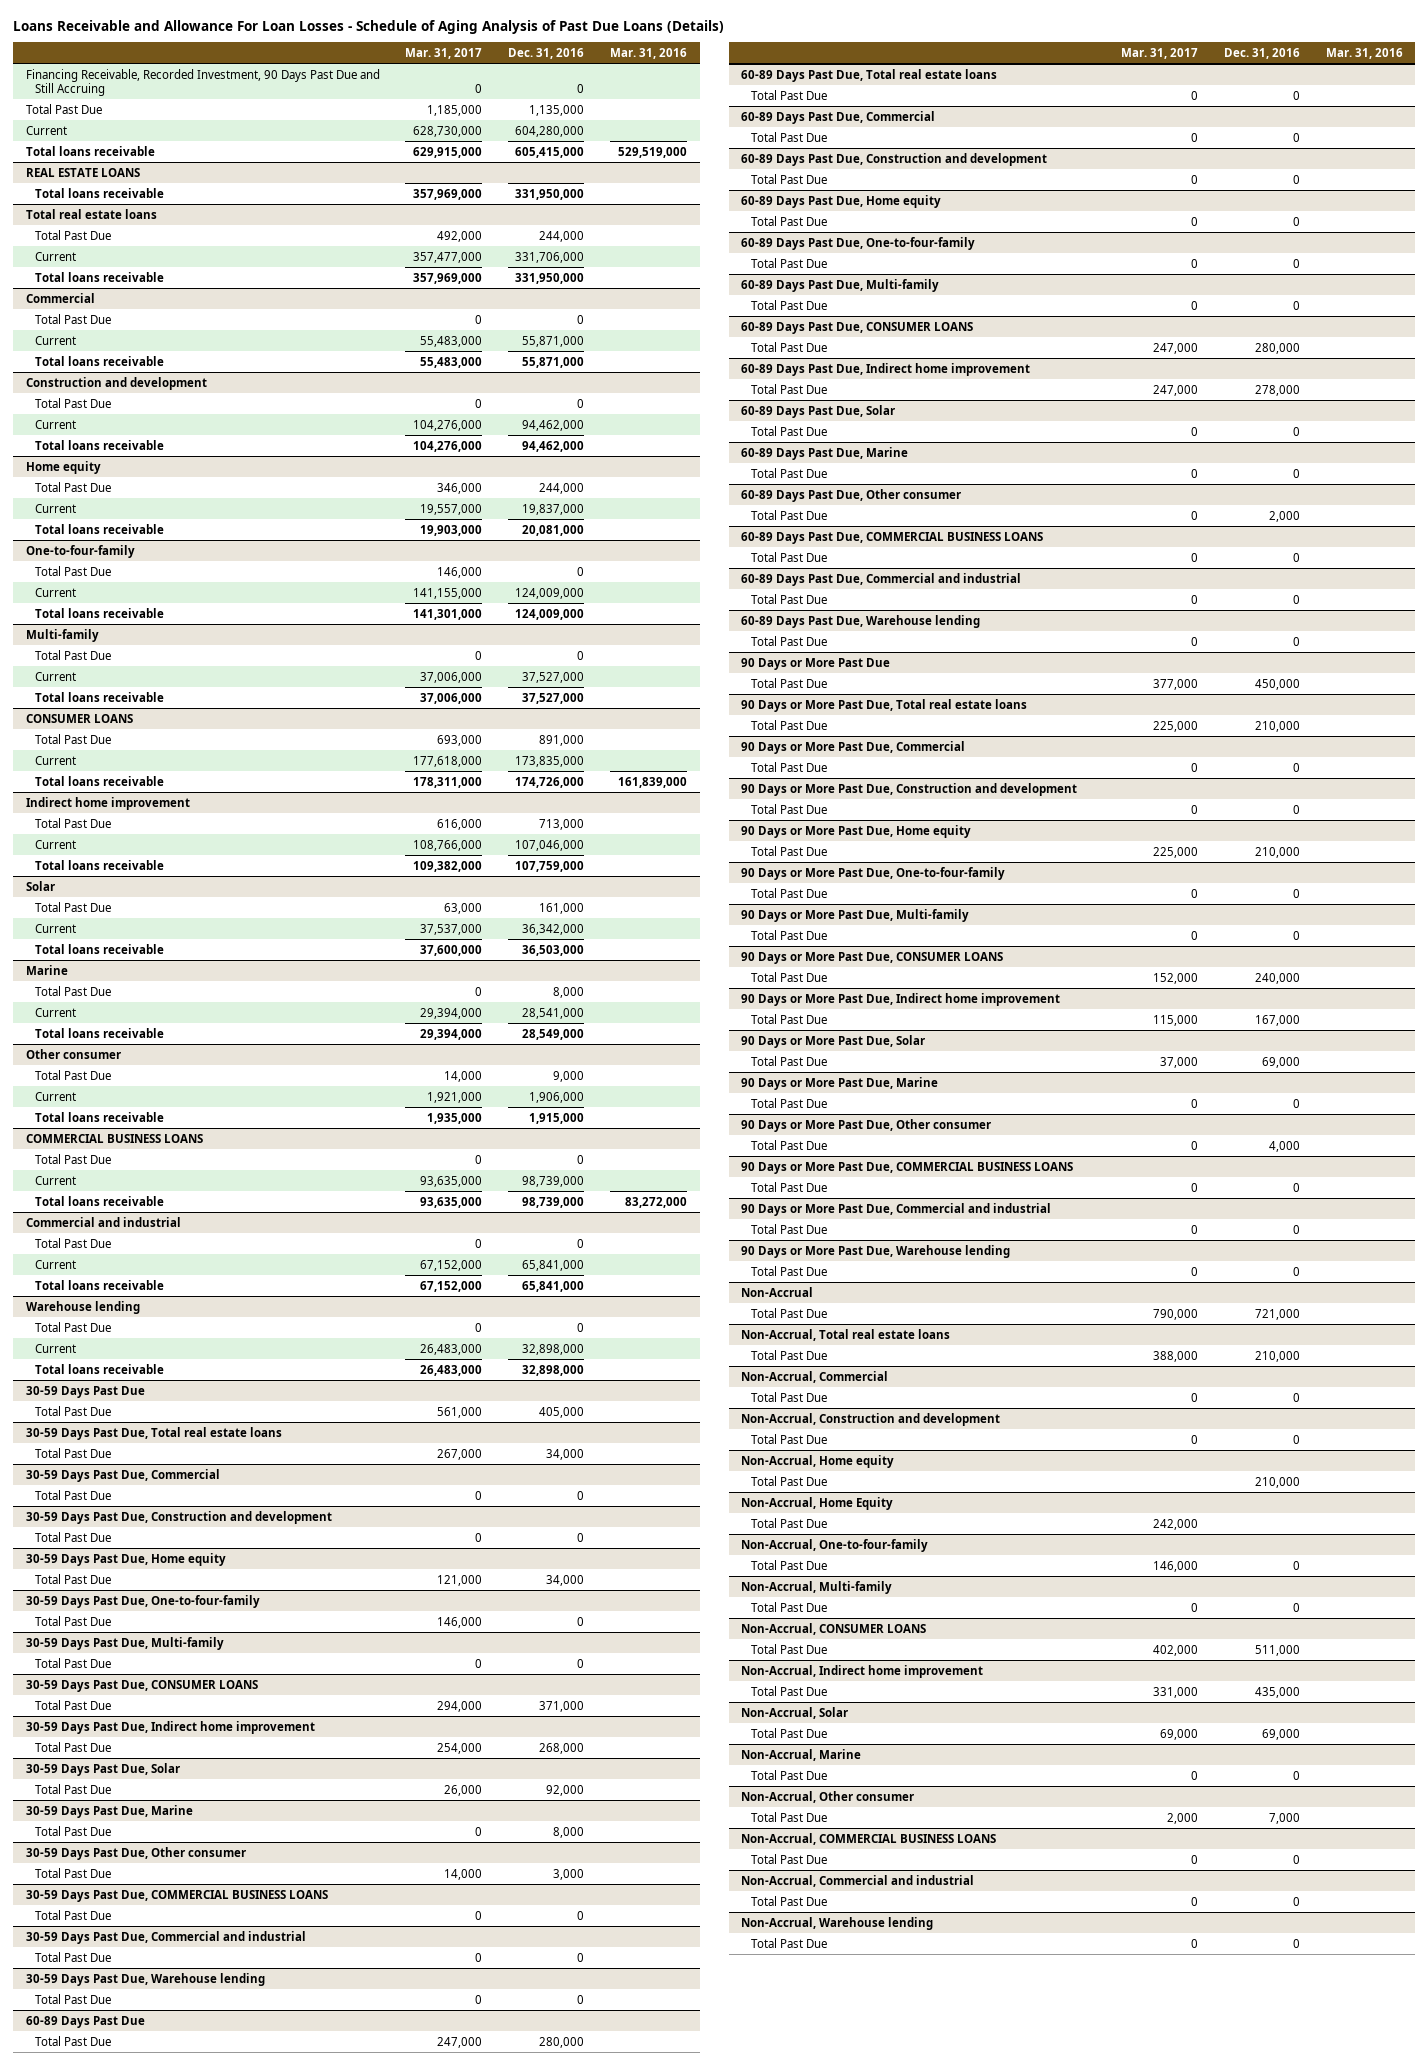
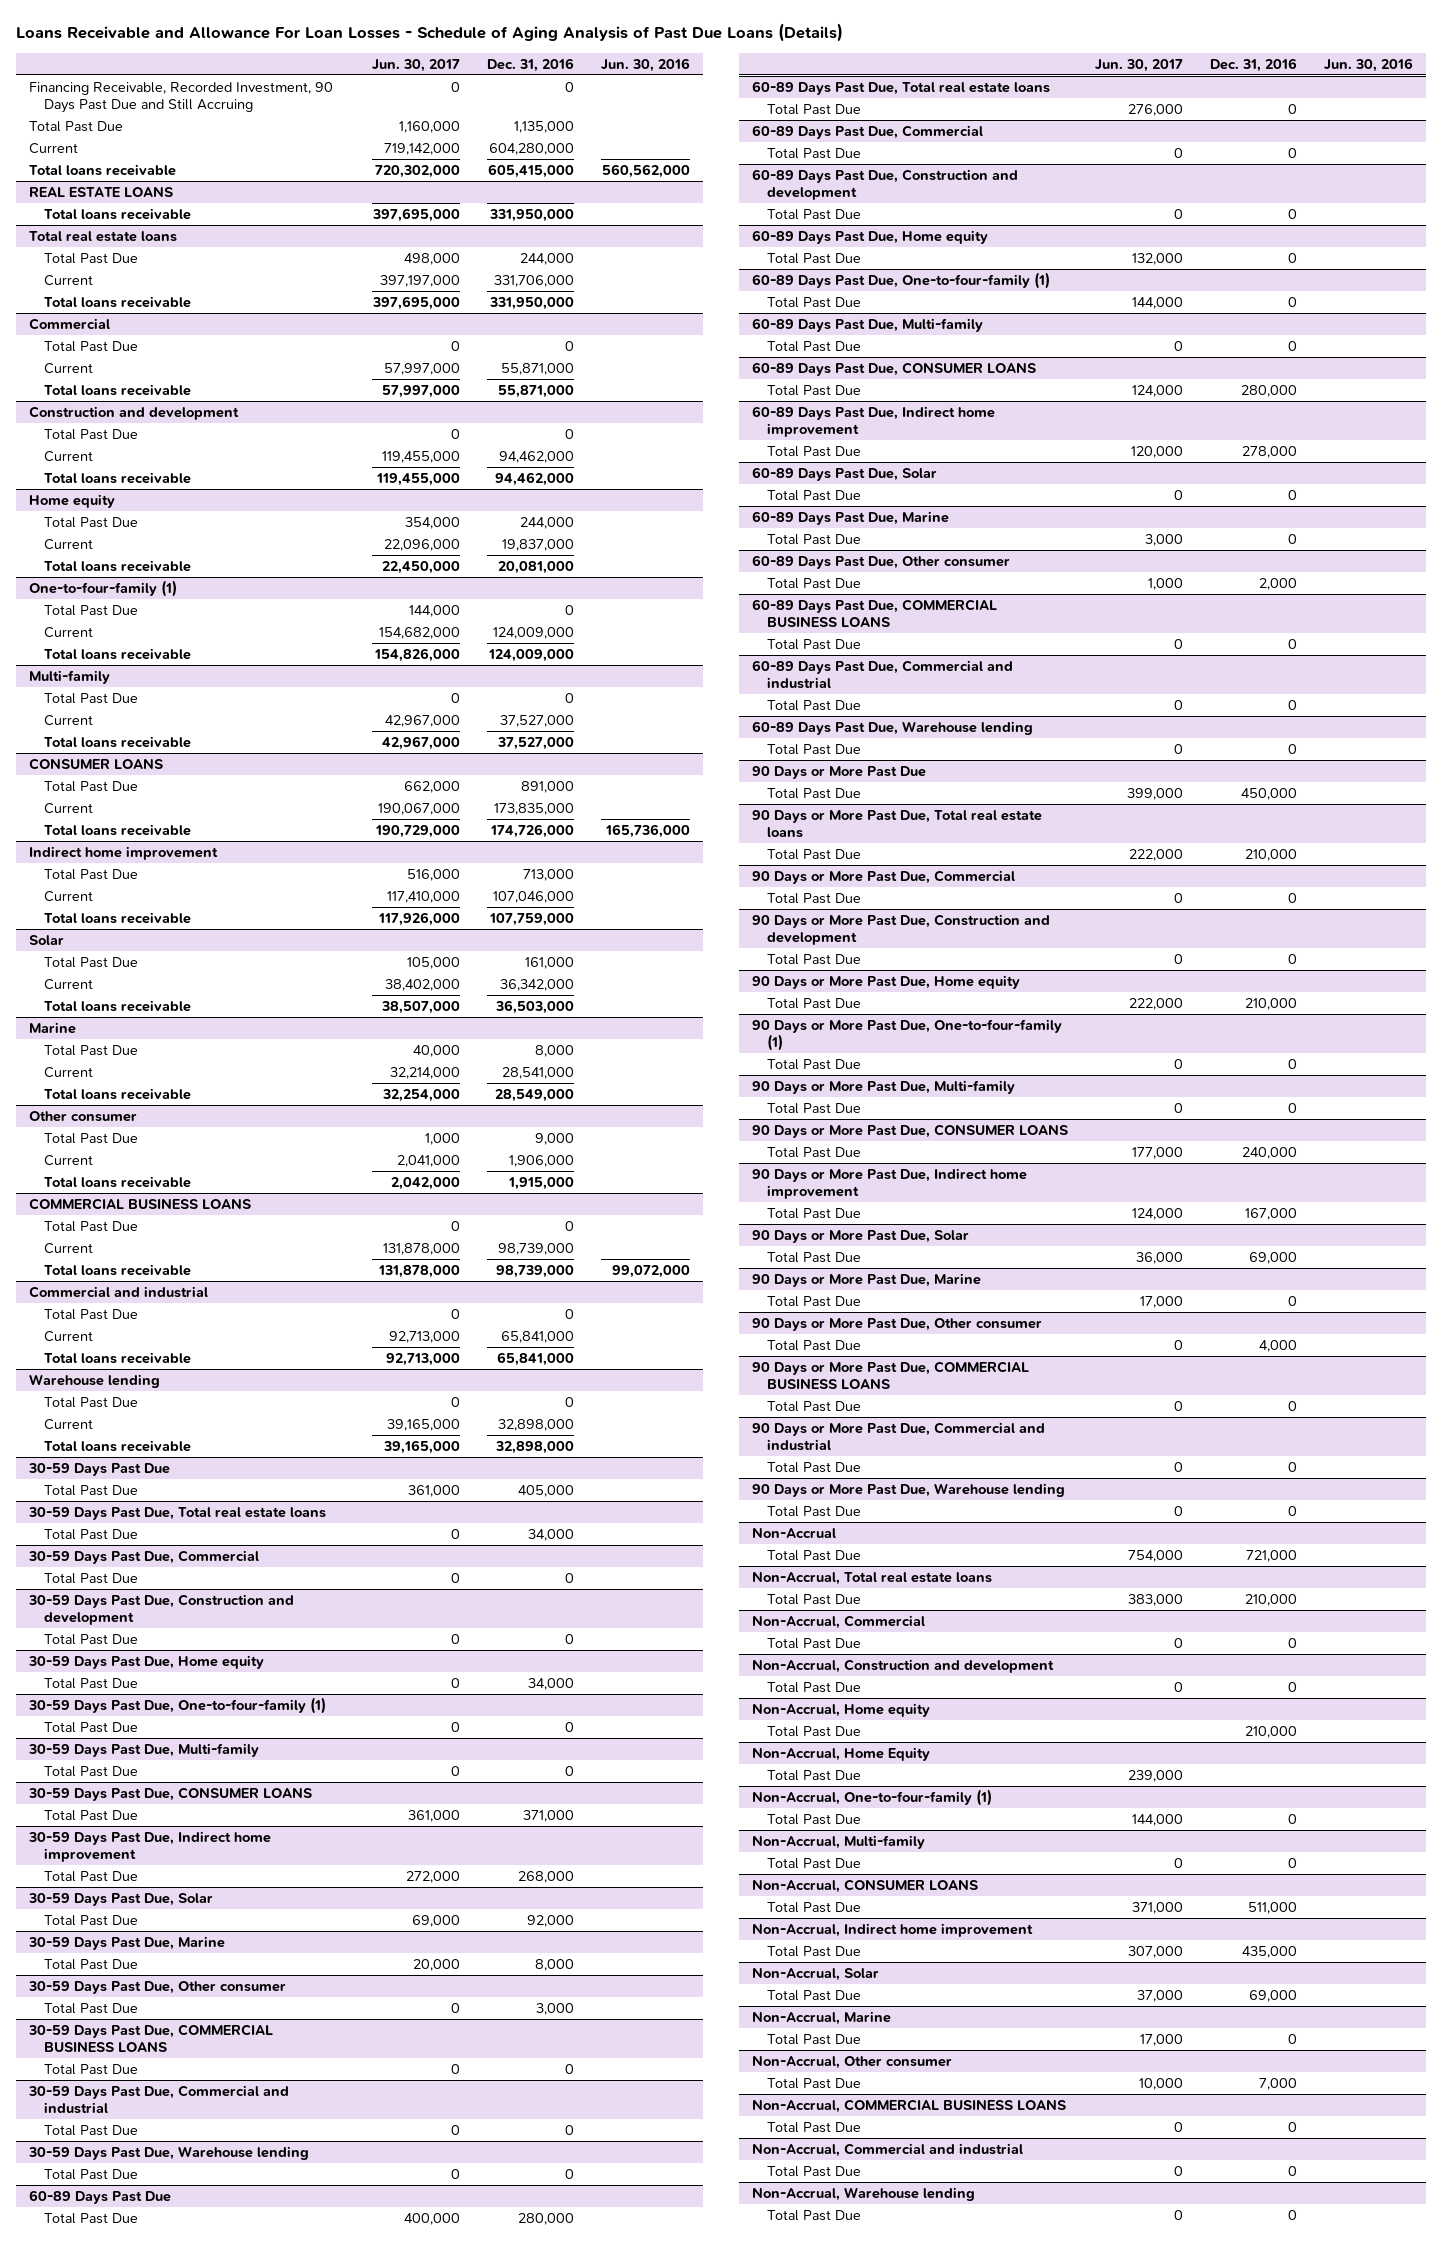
[405,47,483,59] Mar. 31, 2017 -> none
[609,47,687,59] Mar. 31, 2016 -> none
none -> [372,58,461,72] Jun. 30, 2017
none -> [600,57,690,72] Jun. 30, 2016
[25,544,135,558] One-to-four-family -> [29,579,178,597] One-to-four-family (1)
[25,1594,260,1608] 30-59 Days Past Due, One-to-four-family -> [28,1696,327,1714] 30-59 Days Past Due, One-to-four-family (1)
[741,236,976,250] 60-89 Days Past Due, One-to-four-family -> [752,271,1051,289] 60-89 Days Past Due, One-to-four-family (1)
[741,866,1006,880] 90 Days or More Past Due, One-to-four-family -> [752,1018,1063,1052] 90 Days or More Past Due, One-to-four-family (1)
[741,1538,929,1552] Non-Accrual, One-to-four-family -> [752,1788,993,1806] Non-Accrual, One-to-four-family (1)

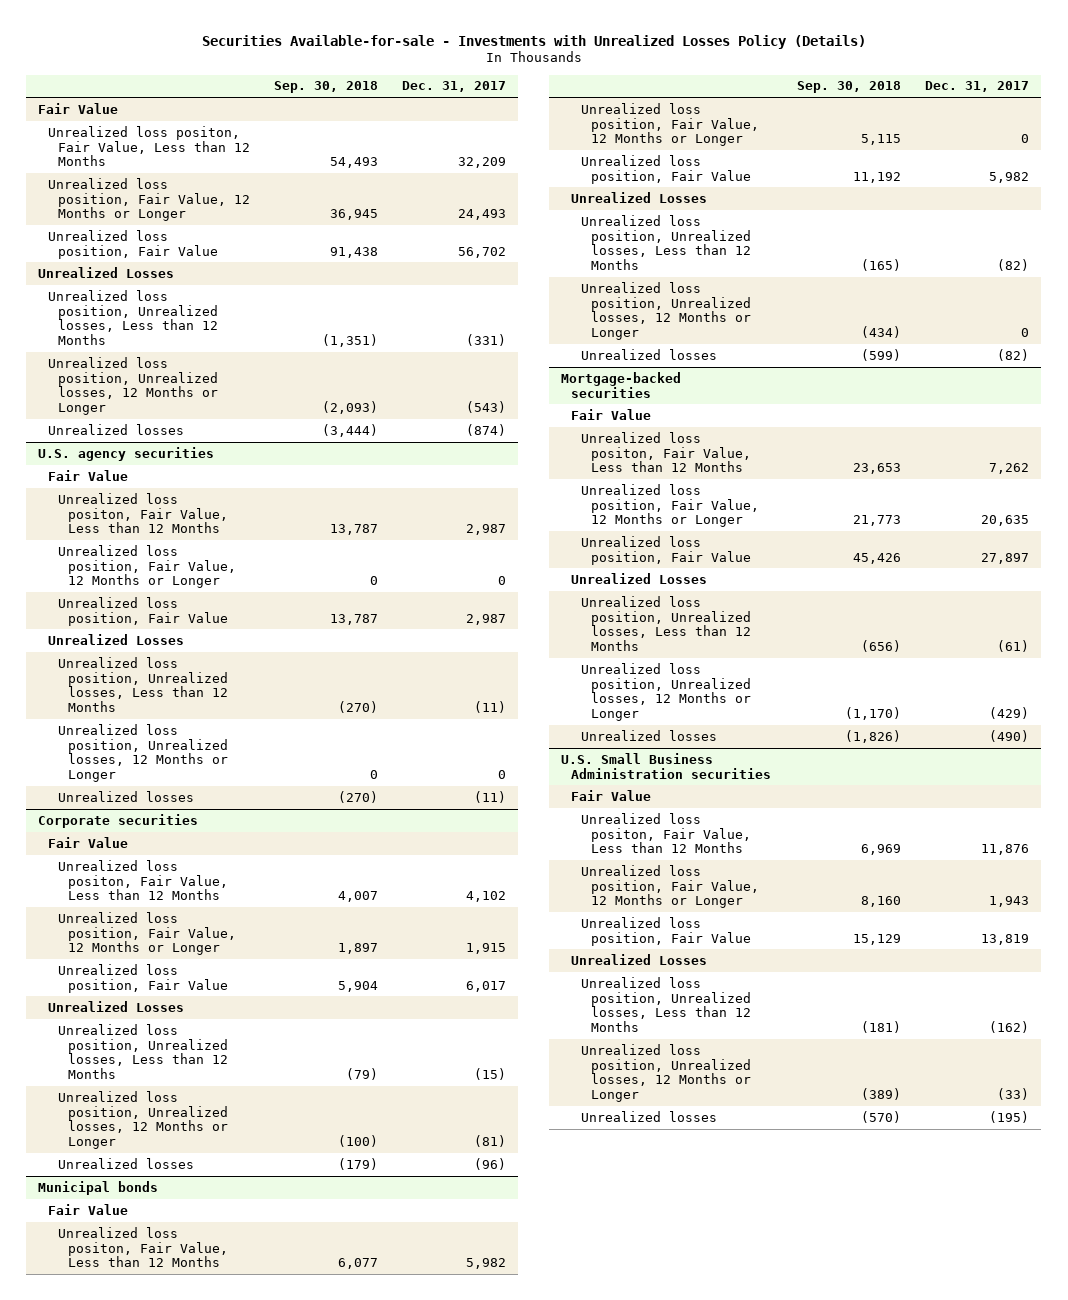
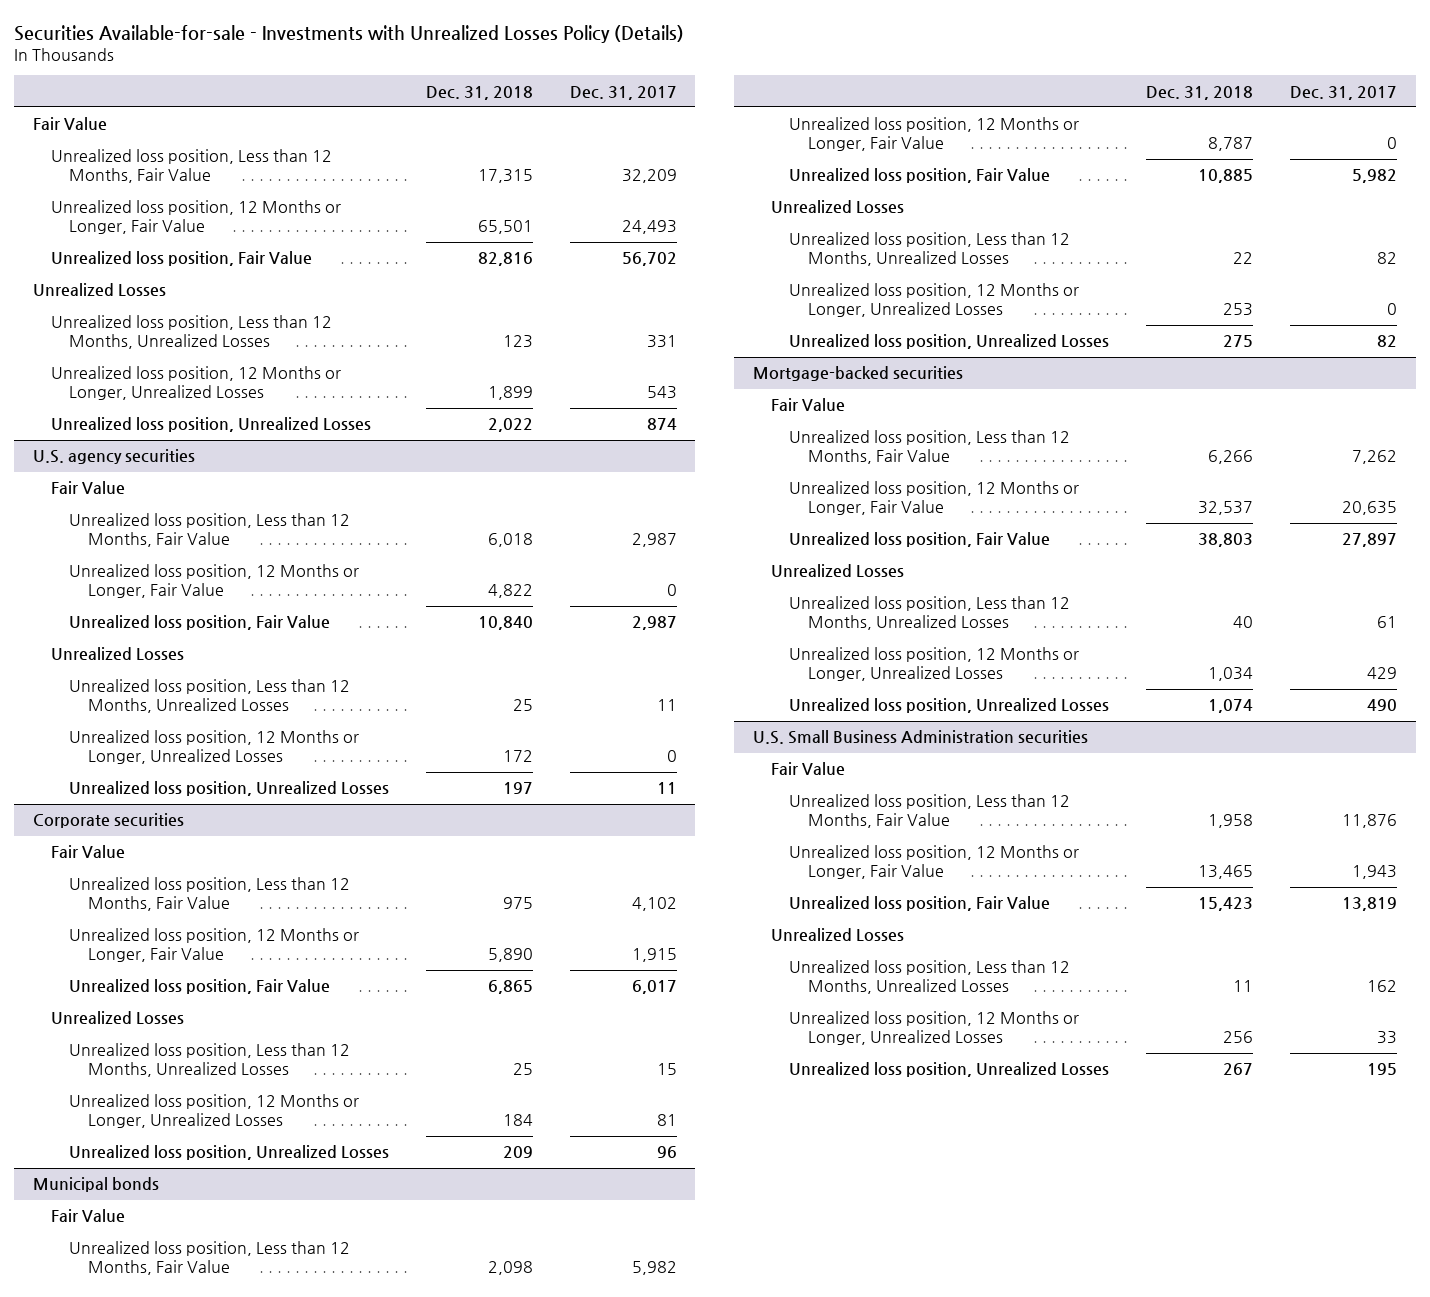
[274,81,379,94] Sep. 30, 2018 -> none
none -> [426,85,534,100] Dec. 31, 2018
[48,125,251,167] Unrealized loss positon, Fair Value, Less than 12 Months -> [50,149,332,184] Unrealized loss position, Less than 12 Months, Fair Value
[48,177,251,222] Unrealized loss position, Fair Value, 12 Months or Longer -> [50,200,341,235] Unrealized loss position, 12 Months or Longer, Fair Value
[48,289,219,346] Unrealized loss position, Unrealized losses, Less than 12 Months -> [50,315,332,350] Unrealized loss position, Less than 12 Months, Unrealized Losses
[466,334,507,347] (331) -> [646,335,677,349] 331
[48,356,219,416] Unrealized loss position, Unrealized losses, 12 Months or Longer -> [50,366,341,401] Unrealized loss position, 12 Months or Longer, Unrealized Losses
[466,401,507,414] (543) -> [646,386,677,400] 543
[48,423,185,435] Unrealized losses -> [50,417,371,433] Unrealized loss position, Unrealized Losses
[466,423,507,436] (874) -> [646,418,677,431] 874
[58,492,229,534] Unrealized loss positon, Fair Value, Less than 12 Months -> [69,513,351,548] Unrealized loss position, Less than 12 Months, Fair Value
[58,544,237,589] Unrealized loss position, Fair Value, 12 Months or Longer -> [69,564,360,599] Unrealized loss position, 12 Months or Longer, Fair Value
[58,656,229,713] Unrealized loss position, Unrealized losses, Less than 12 Months -> [69,679,351,714] Unrealized loss position, Less than 12 Months, Unrealized Losses
[474,701,507,714] (11) -> [656,699,677,712] 11
[58,723,229,783] Unrealized loss position, Unrealized losses, 12 Months or Longer -> [69,730,360,765] Unrealized loss position, 12 Months or Longer, Unrealized Losses
[58,790,195,802] Unrealized losses -> [69,781,390,797] Unrealized loss position, Unrealized Losses
[474,790,507,803] (11) -> [656,782,677,795] 11
[58,859,229,901] Unrealized loss positon, Fair Value, Less than 12 Months -> [69,877,351,912] Unrealized loss position, Less than 12 Months, Fair Value
[58,911,237,956] Unrealized loss position, Fair Value, 12 Months or Longer -> [69,928,360,963] Unrealized loss position, 12 Months or Longer, Fair Value
[58,1023,229,1080] Unrealized loss position, Unrealized losses, Less than 12 Months -> [69,1043,351,1078] Unrealized loss position, Less than 12 Months, Unrealized Losses
[474,1068,507,1081] (15) -> [656,1063,677,1076] 15
[58,1090,229,1150] Unrealized loss position, Unrealized losses, 12 Months or Longer -> [69,1094,360,1129] Unrealized loss position, 12 Months or Longer, Unrealized Losses
[474,1135,507,1148] (81) -> [656,1114,677,1127] 81
[58,1157,195,1169] Unrealized losses -> [69,1145,390,1161] Unrealized loss position, Unrealized Losses
[474,1157,507,1170] (96) -> [656,1146,677,1159] 96
[58,1226,229,1268] Unrealized loss positon, Fair Value, Less than 12 Months -> [69,1241,351,1276] Unrealized loss position, Less than 12 Months, Fair Value
[581,102,759,147] Unrealized loss position, Fair Value, 12 Months or Longer -> [789,117,1080,152] Unrealized loss position, 12 Months or Longer, Fair Value
[581,214,751,271] Unrealized loss position, Unrealized losses, Less than 12 Months -> [789,232,1071,267] Unrealized loss position, Less than 12 Months, Unrealized Losses
[997,259,1030,272] (82) -> [1377,252,1398,265] 82
[581,281,751,341] Unrealized loss position, Unrealized losses, 12 Months or Longer -> [789,283,1080,318] Unrealized loss position, 12 Months or Longer, Unrealized Losses
[581,348,718,360] Unrealized losses -> [789,334,1110,350] Unrealized loss position, Unrealized Losses
[997,348,1030,361] (82) -> [1377,335,1398,348] 82
[581,431,751,473] Unrealized loss positon, Fair Value, Less than 12 Months -> [789,430,1071,465] Unrealized loss position, Less than 12 Months, Fair Value
[581,483,759,528] Unrealized loss position, Fair Value, 12 Months or Longer -> [789,481,1080,516] Unrealized loss position, 12 Months or Longer, Fair Value
[581,595,751,652] Unrealized loss position, Unrealized losses, Less than 12 Months -> [789,596,1071,631] Unrealized loss position, Less than 12 Months, Unrealized Losses
[997,640,1030,653] (61) -> [1377,616,1398,629] 61
[581,662,751,722] Unrealized loss position, Unrealized losses, 12 Months or Longer -> [789,647,1080,682] Unrealized loss position, 12 Months or Longer, Unrealized Losses
[989,707,1030,720] (429) -> [1367,667,1398,680] 429
[581,729,718,741] Unrealized losses -> [789,698,1110,714] Unrealized loss position, Unrealized Losses
[989,729,1030,742] (490) -> [1367,699,1398,712] 490
[581,812,751,854] Unrealized loss positon, Fair Value, Less than 12 Months -> [789,794,1071,829] Unrealized loss position, Less than 12 Months, Fair Value
[581,864,759,909] Unrealized loss position, Fair Value, 12 Months or Longer -> [789,845,1080,880] Unrealized loss position, 12 Months or Longer, Fair Value
[581,976,751,1033] Unrealized loss position, Unrealized losses, Less than 12 Months -> [789,960,1071,995] Unrealized loss position, Less than 12 Months, Unrealized Losses
[989,1021,1030,1034] (162) -> [1367,980,1398,993] 162
[581,1043,751,1103] Unrealized loss position, Unrealized losses, 12 Months or Longer -> [789,1011,1080,1046] Unrealized loss position, 12 Months or Longer, Unrealized Losses
[997,1088,1030,1101] (33) -> [1377,1031,1398,1045] 33
[581,1110,718,1122] Unrealized losses -> [789,1062,1110,1078] Unrealized loss position, Unrealized Losses
[989,1110,1030,1123] (195) -> [1367,1063,1398,1076] 195

